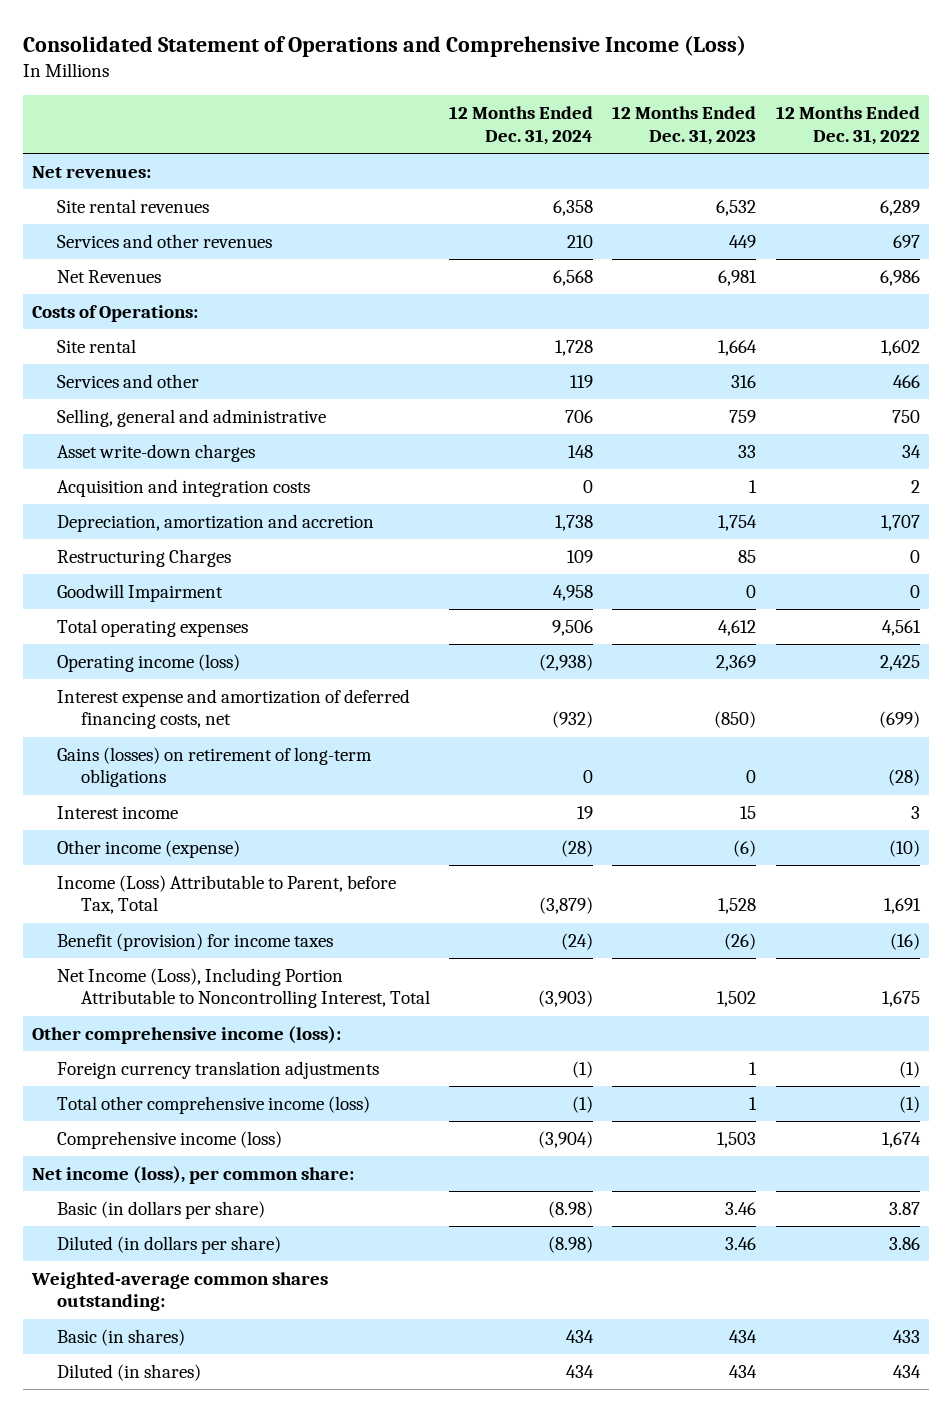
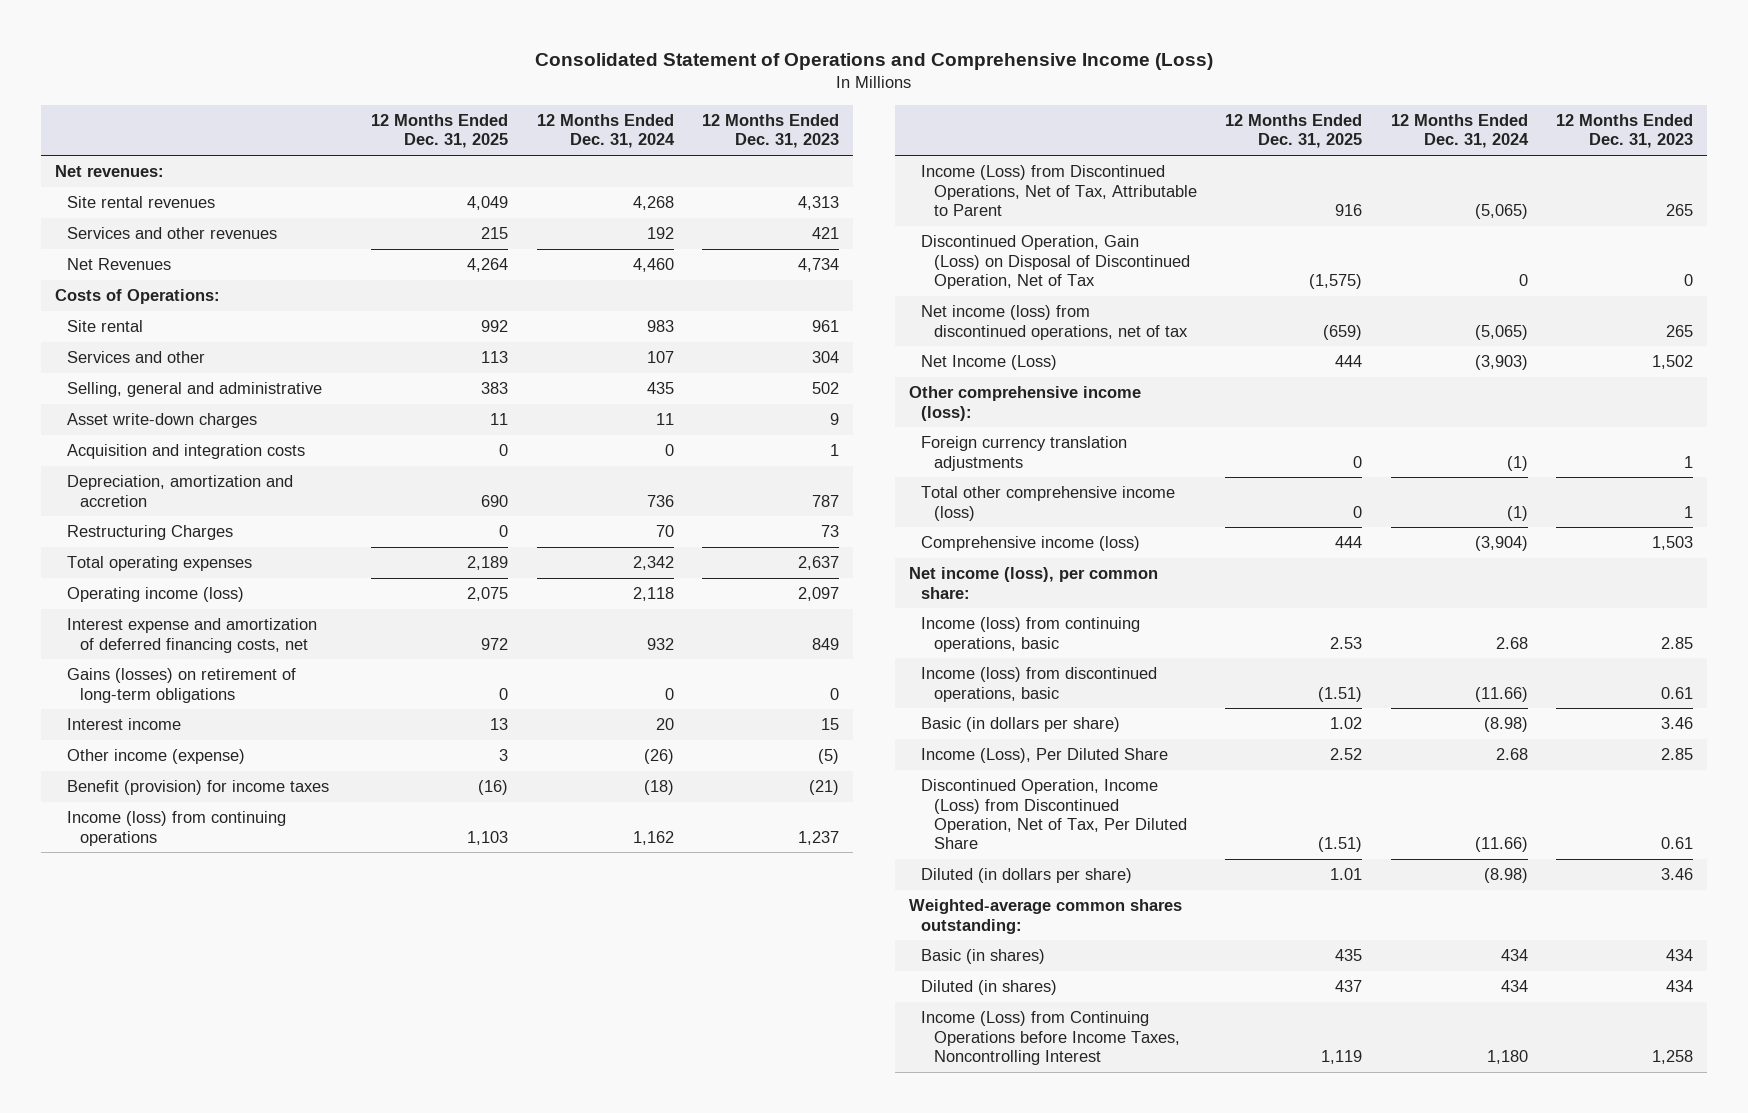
[775,106,920,145] 12 Months Ended Dec. 31, 2022 -> none
none -> [371,114,509,149] 12 Months Ended Dec. 31, 2025
[553,200,594,217] 6,358 -> [632,196,674,211] 4,268
[716,200,757,217] 6,532 -> [798,196,840,211] 4,313
[567,235,594,249] 210 -> [646,227,674,240] 192
[729,235,757,249] 449 -> [812,227,840,240] 421
[553,270,594,287] 6,568 -> [632,258,674,273] 4,460
[718,270,758,287] 6,981 -> [798,258,840,273] 4,734
[555,340,594,357] 1,728 -> [646,320,674,333] 983
[718,340,758,357] 1,664 -> [812,320,840,333] 961
[570,375,594,389] 119 -> [646,351,674,364] 107
[731,375,757,389] 316 -> [812,351,840,364] 304
[565,410,594,424] 706 -> [646,382,674,395] 435
[729,410,757,424] 759 -> [812,382,840,395] 502
[568,445,594,459] 148 -> [655,413,674,426] 11
[738,445,757,459] 33 -> [830,413,840,426] 9
[56,584,223,603] Goodwill Impairment -> none
[555,515,594,532] 1,738 -> [646,494,674,507] 736
[718,515,758,532] 1,754 -> [812,494,840,507] 787
[567,550,594,564] 109 -> [655,525,674,538] 70
[738,550,757,564] 85 -> [821,525,840,538] 73
[552,620,594,637] 9,506 -> [632,556,674,571] 2,342
[718,620,757,637] 4,612 -> [798,556,840,571] 2,637
[539,654,594,672] (2,938) -> [632,587,674,602] 2,118
[716,655,757,672] 2,369 -> [798,587,840,602] 2,097
[552,711,594,729] (932) -> [646,637,674,650] 932
[714,711,757,729] (850) -> [812,637,840,650] 849
[56,875,396,915] Income (Loss) Attributable to Parent, before Tax, Total -> none
[577,806,594,820] 19 -> [655,718,674,731] 20
[561,840,594,858] (28) -> [643,749,674,765] (26)
[733,840,757,858] (6) -> [818,749,840,765] (5)
[561,933,594,951] (24) -> [643,780,674,796] (18)
[724,933,757,951] (26) -> [809,780,840,796] (21)
none -> [67,811,287,846] Income (loss) from continuing operations
none -> [921,165,1197,216] Income (Loss) from Discontinued Operations, Net of Tax, Attributable to Parent
none -> [921,235,1190,289] Discontinued Operation, Gain (Loss) on Disposal of Discontinued Operation, Net of Tax
none -> [921,305,1188,340] Net income (loss) from discontinued operations, net of tax
[56,968,431,1009] Net Income (Loss), Including Portion Attributable to Noncontrolling Interest, Total -> [921,355,1058,371] Net Income (Loss)
none -> [921,617,1141,652] Income (loss) from continuing operations, basic
none -> [921,667,1158,702] Income (loss) from discontinued operations, basic
none -> [921,748,1169,764] Income (Loss), Per Diluted Share
none -> [921,779,1187,850] Discontinued Operation, Income (Loss) from Discontinued Operation, Net of Tax, Per Diluted Share
none -> [921,1011,1180,1065] Income (Loss) from Continuing Operations before Income Taxes, Noncontrolling Interest

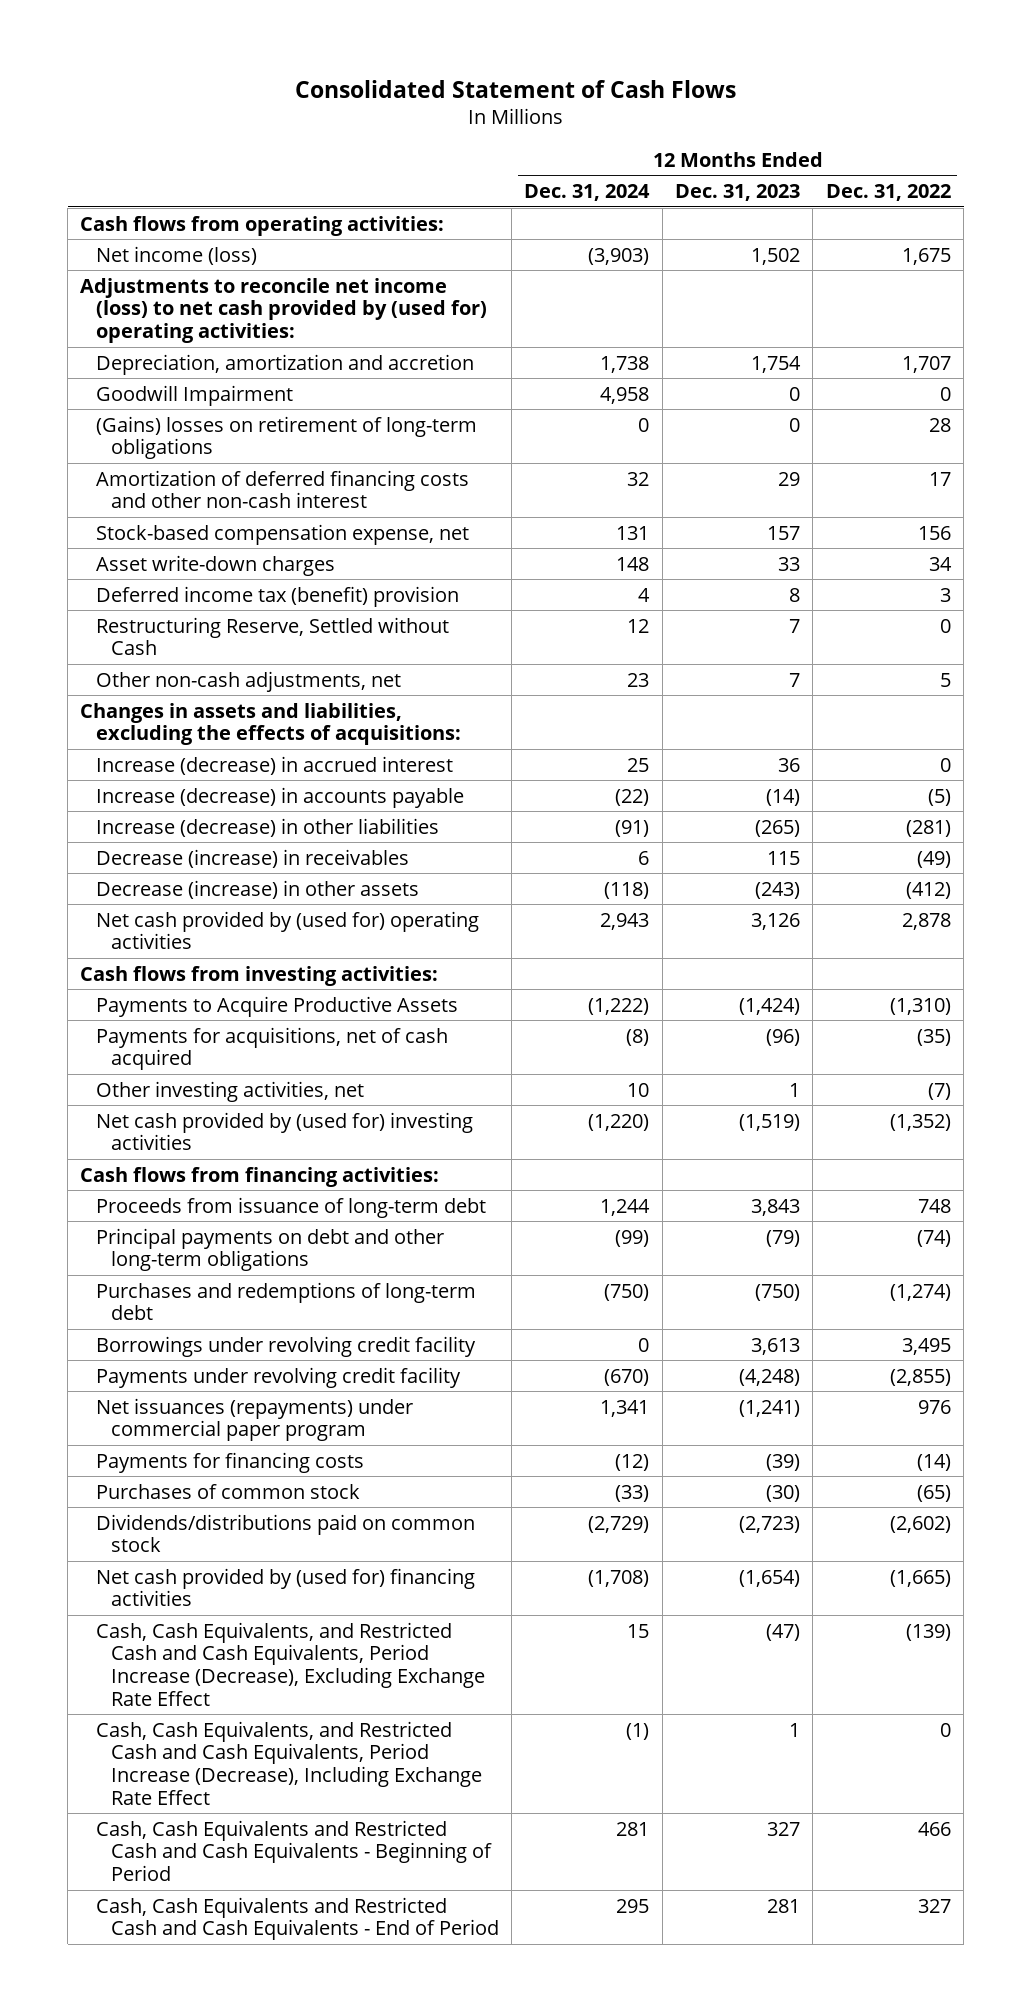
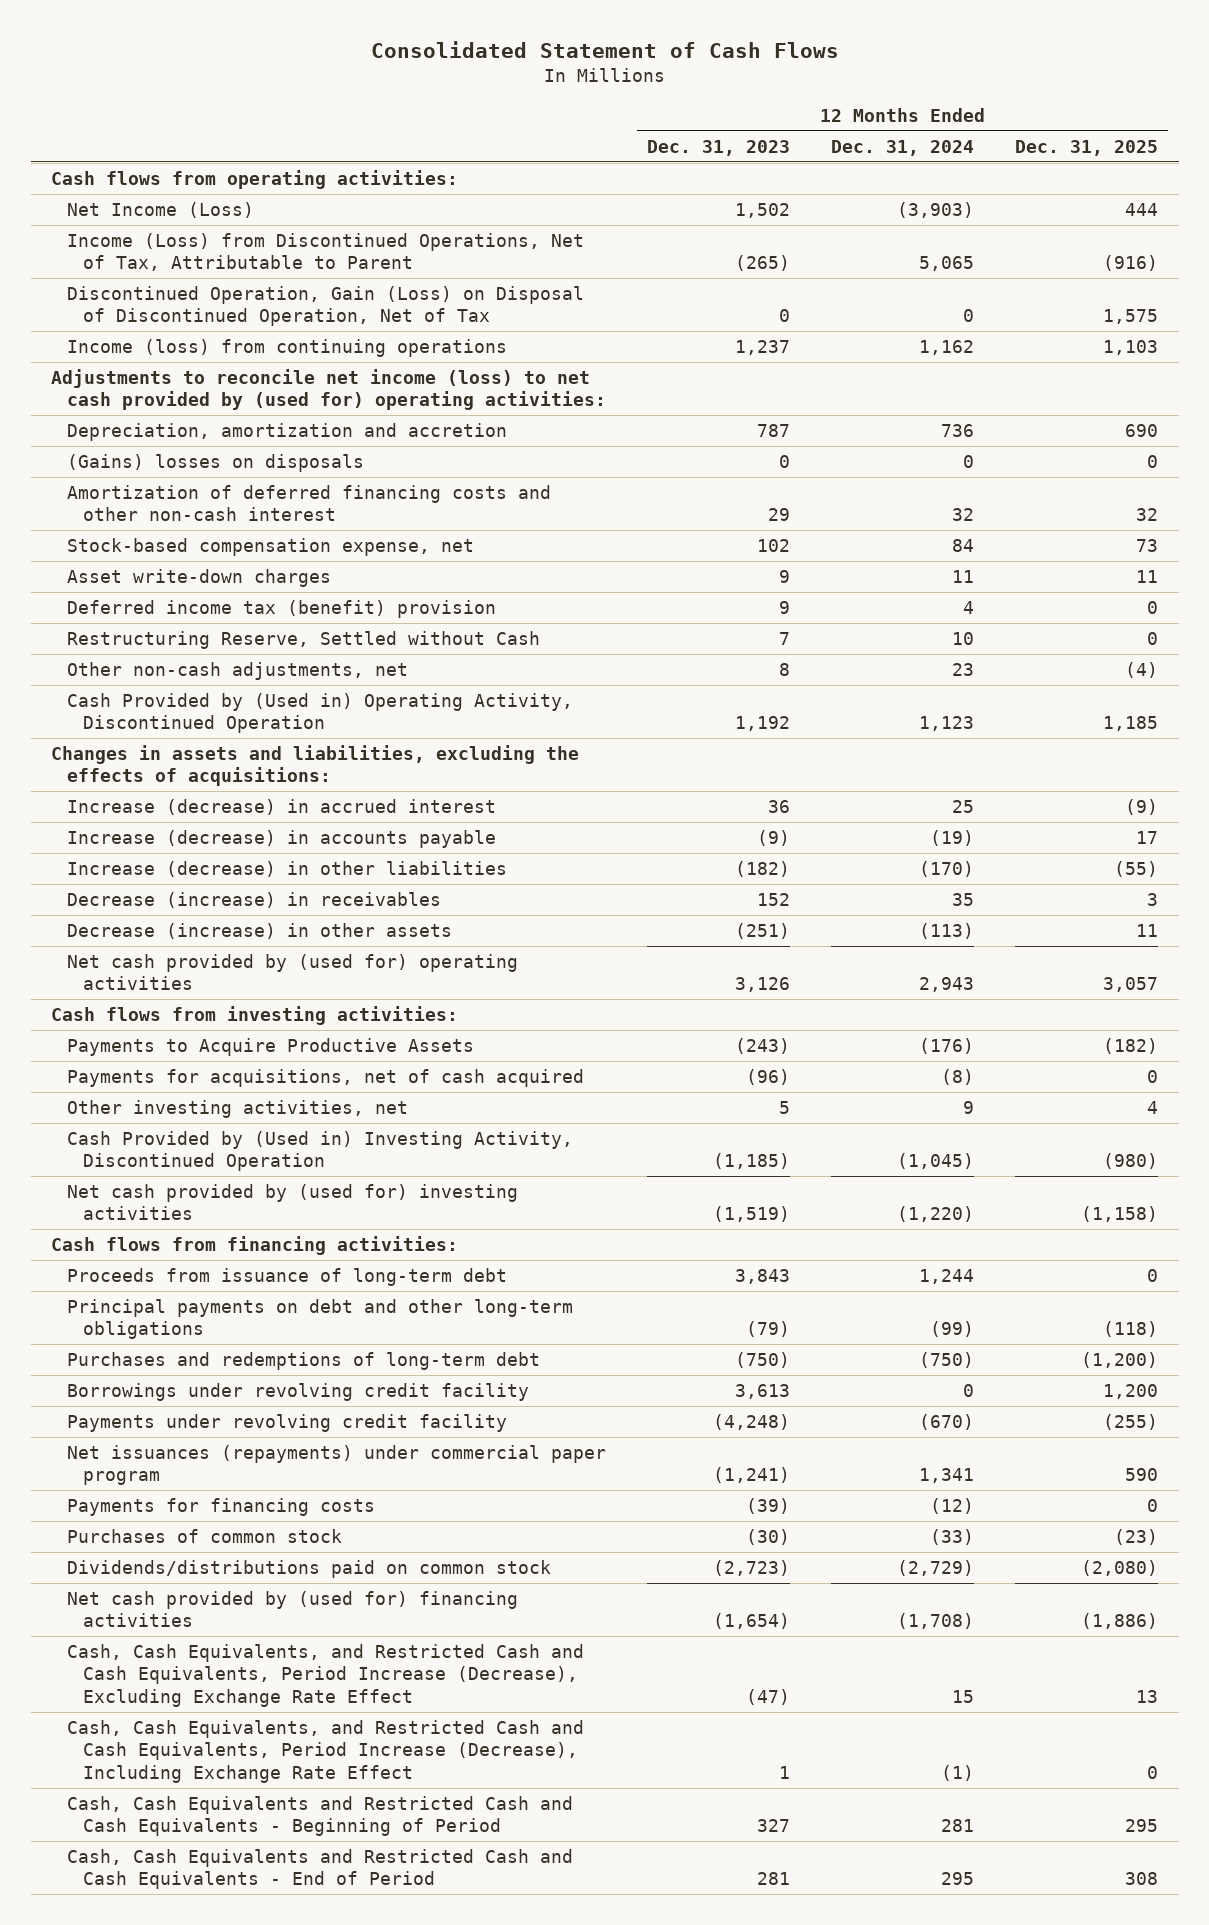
[825,183,951,201] Dec. 31, 2022 -> none
none -> [1015,139,1159,156] Dec. 31, 2025
none -> [66,201,254,218] Net Income (Loss)
none -> [66,232,584,272] Income (Loss) from Discontinued Operations, Net of Tax, Attributable to Parent
none -> [66,285,584,327] Discontinued Operation, Gain (Loss) on Disposal of Discontinued Operation, Net of Tax
[95,245,257,265] Net income (loss) -> [66,338,507,357] Income (loss) from continuing operations
[588,247,650,265] (3,903) -> [919,339,975,355] 1,162
[751,247,801,265] 1,502 -> [734,339,790,355] 1,237
[95,384,293,406] Goodwill Impairment -> none
[600,355,650,373] 1,738 -> [941,423,975,437] 736
[751,355,802,373] 1,754 -> [756,423,790,437] 787
[95,415,477,460] (Gains) losses on retirement of long-term obligations -> [66,453,364,472] (Gains) losses on disposals
[616,525,650,540] 131 -> [952,538,975,552] 84
[767,525,801,540] 157 -> [756,538,790,552] 102
[616,556,650,571] 148 -> [952,569,975,583] 11
[778,556,801,571] 33 -> [778,569,790,583] 9
[789,587,801,602] 8 -> [778,600,790,614] 9
[627,618,650,633] 12 -> [952,631,975,645] 10
[789,672,801,687] 7 -> [778,662,790,676] 8
none -> [66,692,573,734] Cash Provided by (Used in) Operating Activity, Discontinued Operation
[615,788,650,806] (22) -> [930,829,975,846] (19)
[766,788,801,806] (14) -> [756,829,790,846] (9)
[615,819,650,837] (91) -> [919,860,975,877] (170)
[755,819,801,837] (265) -> [734,860,790,877] (182)
[638,850,650,865] 6 -> [952,892,975,906] 35
[767,850,801,865] 115 -> [756,892,790,906] 152
[604,881,650,899] (118) -> [919,922,975,939] (113)
[755,881,801,899] (243) -> [734,922,790,939] (251)
[588,997,650,1015] (1,222) -> [919,1037,975,1054] (176)
[739,997,801,1015] (1,424) -> [734,1037,790,1054] (243)
[627,1082,650,1097] 10 -> [963,1100,975,1114] 9
[789,1082,801,1097] 1 -> [778,1100,790,1114] 5
none -> [66,1130,573,1172] Cash Provided by (Used in) Investing Activity, Discontinued Operation

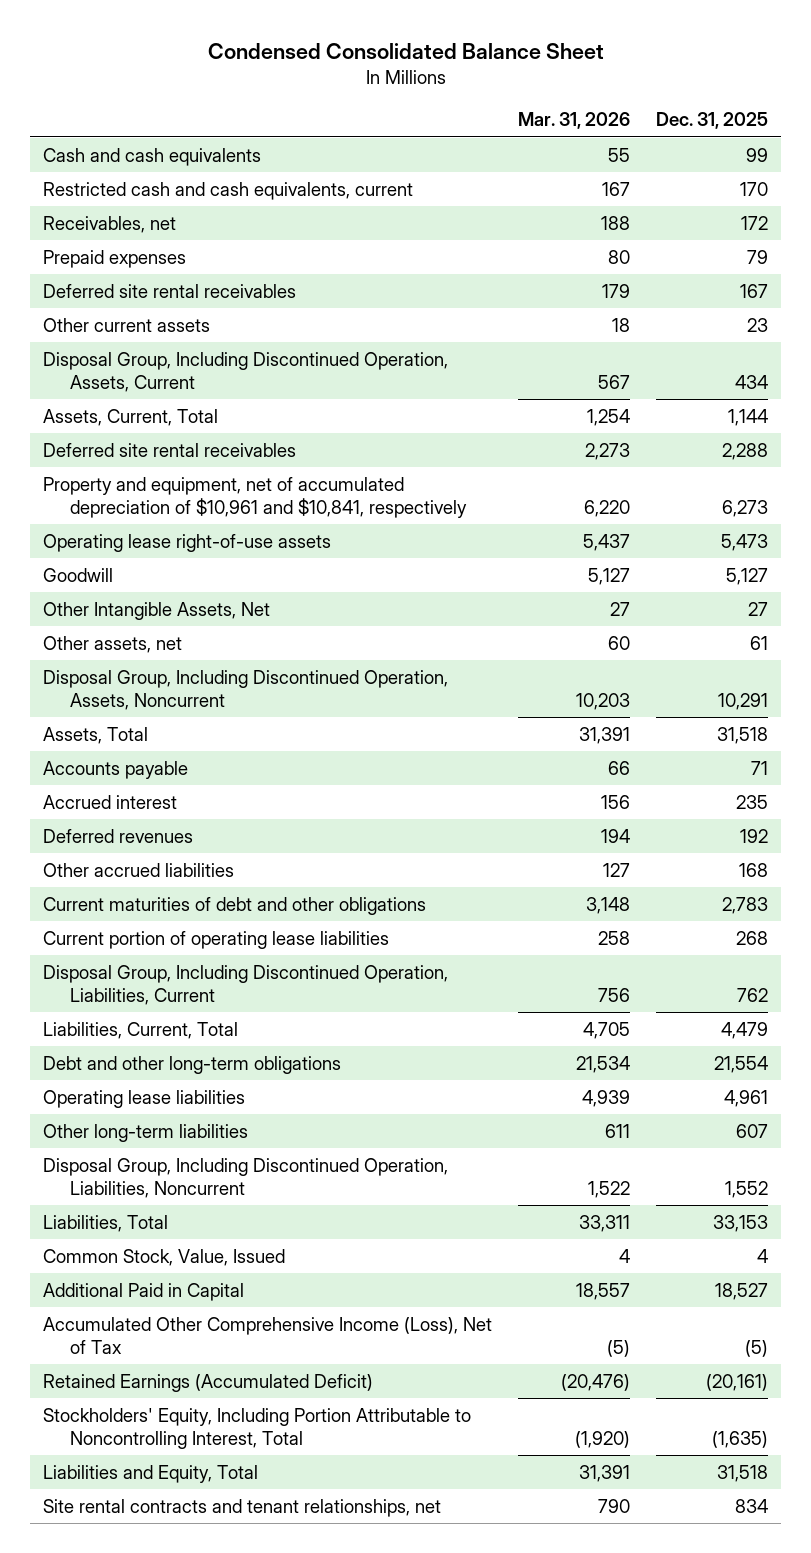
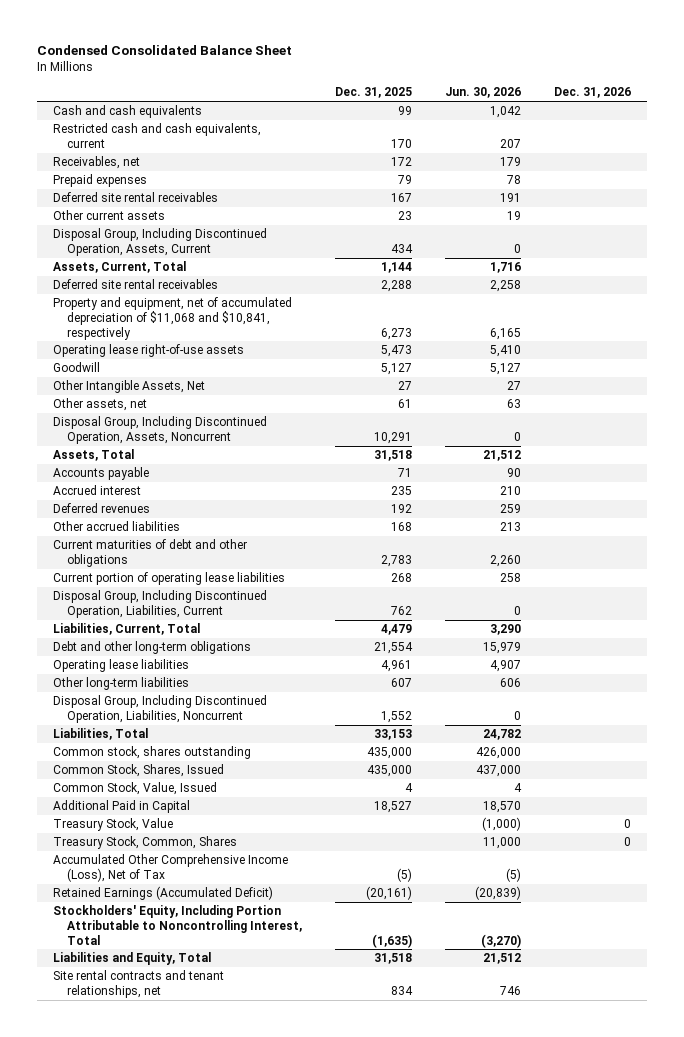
[518,112,631,130] Mar. 31, 2026 -> none
none -> [444,87,521,99] Jun. 30, 2026
none -> [553,87,631,99] Dec. 31, 2026
[43,476,467,519] Property and equipment, net of accumulated depreciation of $10,961 and $10,841, respectively -> [53,297,293,340] Property and equipment, net of accumulated depreciation of $11,068 and $10,841, respectively
none -> [53,746,252,760] Common stock, shares outstanding
none -> [53,764,225,778] Common Stock, Shares, Issued
none -> [53,818,174,832] Treasury Stock, Value
none -> [53,836,238,850] Treasury Stock, Common, Shares

